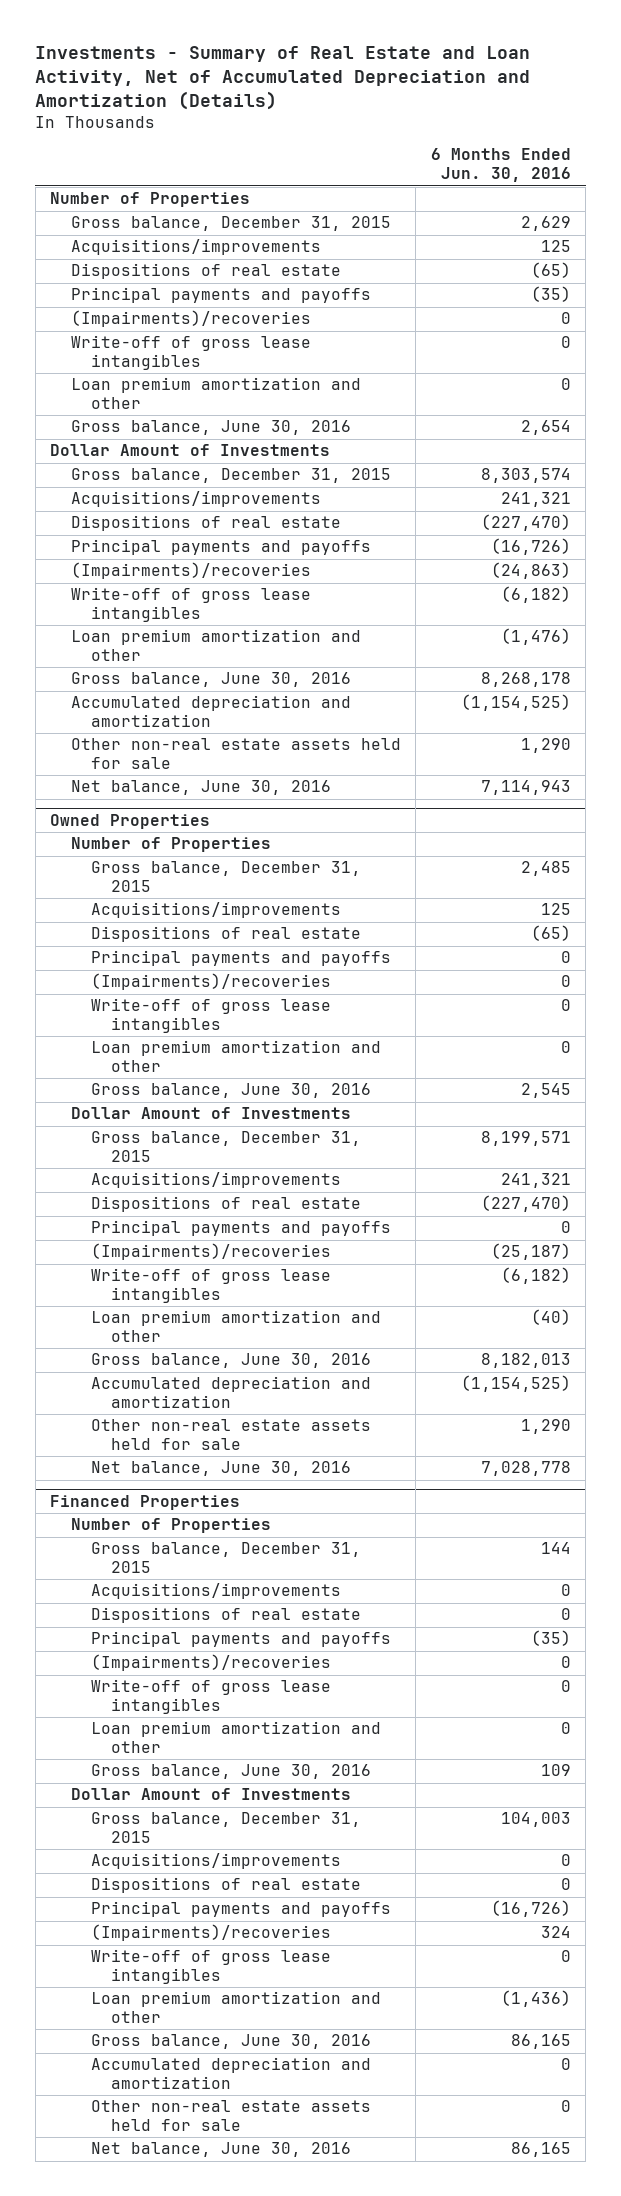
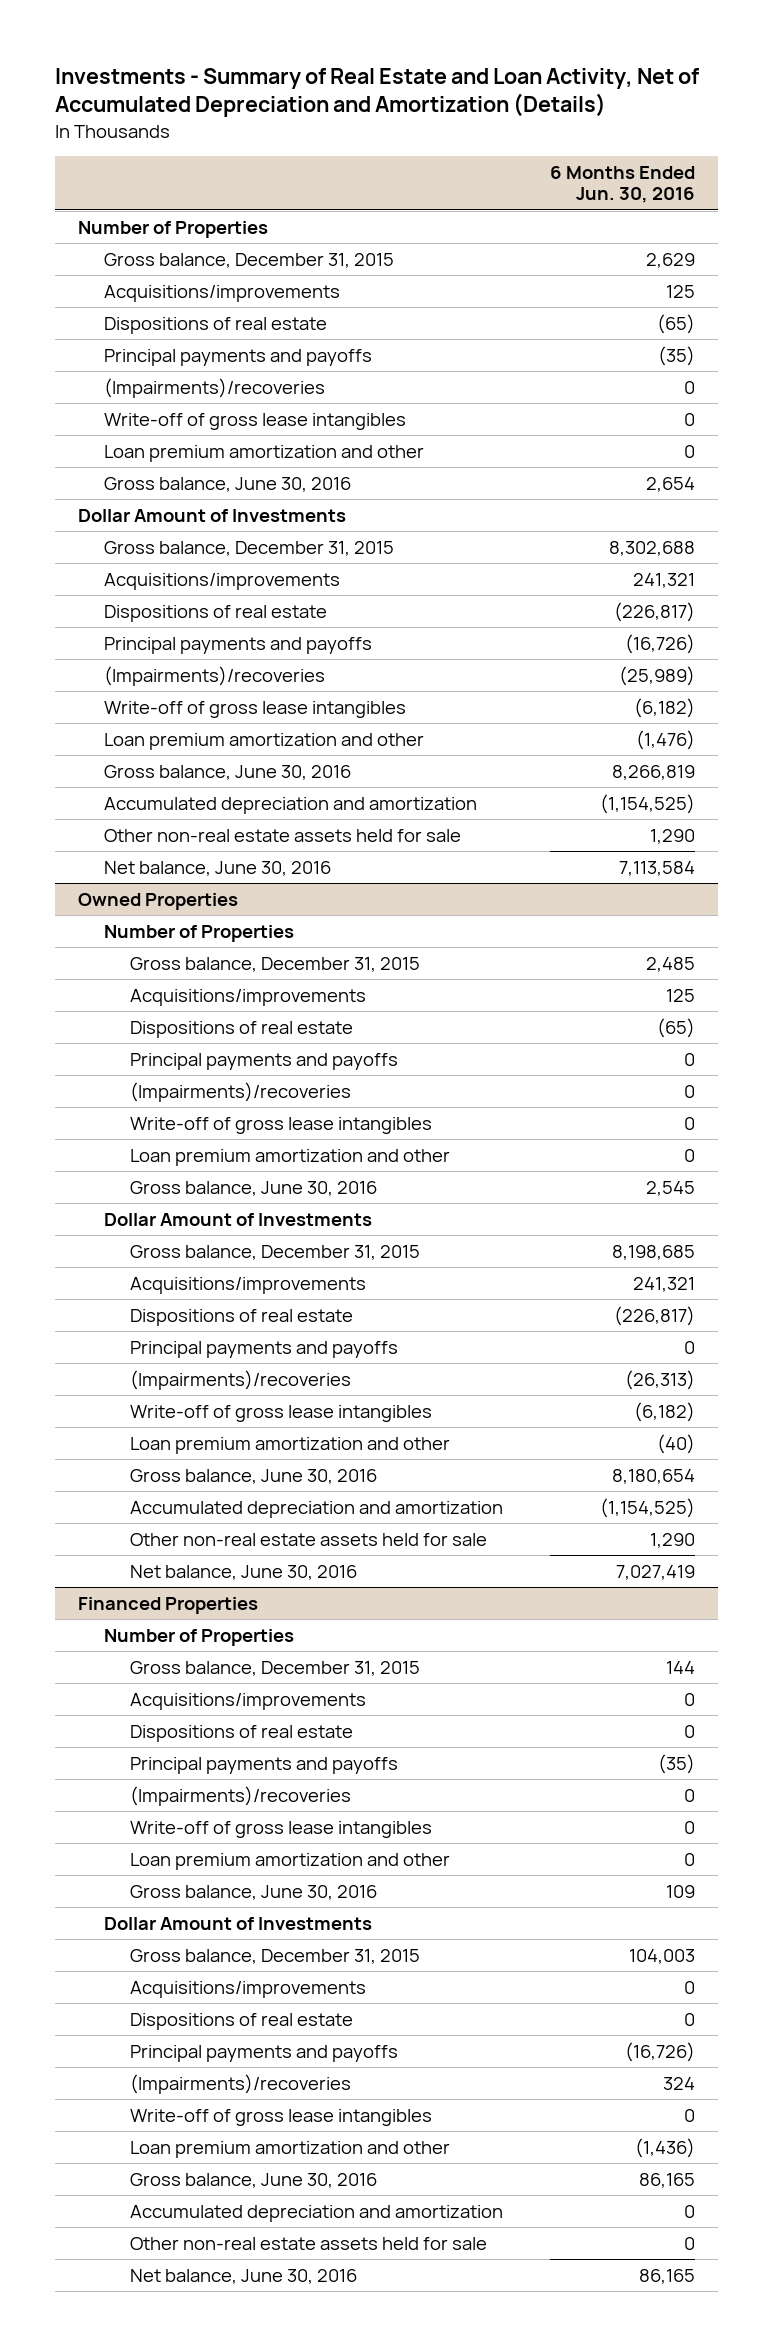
[480,468,571,484] 8,303,574 -> [608,540,695,556] 8,302,688
[480,514,571,532] (227,470) -> [613,601,695,622] (226,817)
[490,562,571,580] (24,863) -> [618,665,695,686] (25,989)
[480,672,571,688] 8,268,178 -> [611,764,695,780] 8,266,819
[480,780,571,796] 7,114,943 -> [618,860,695,876] 7,113,584
[480,1131,571,1147] 8,199,571 -> [611,1244,695,1260] 8,198,685
[480,1195,571,1213] (227,470) -> [613,1305,695,1326] (226,817)
[490,1243,571,1261] (25,187) -> [624,1369,695,1390] (26,313)
[480,1353,571,1369] 8,182,013 -> [611,1468,695,1484] 8,180,654
[480,1461,571,1477] 7,028,778 -> [615,1564,695,1580] 7,027,419

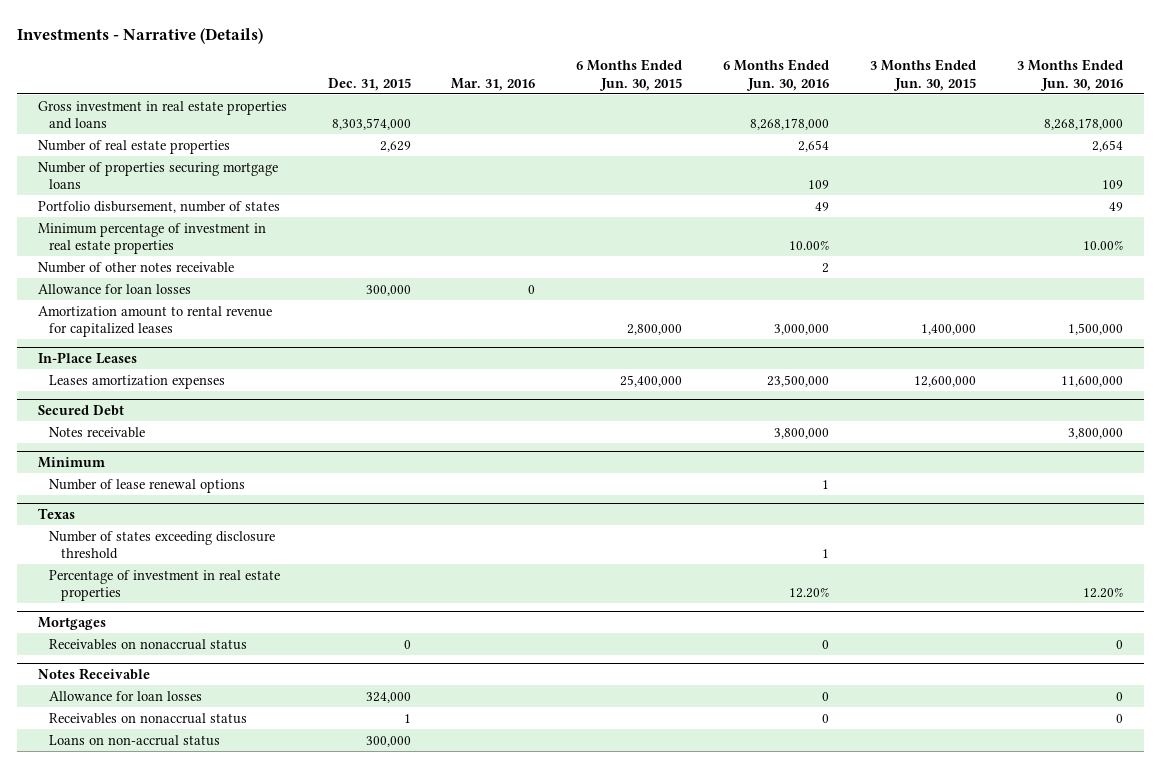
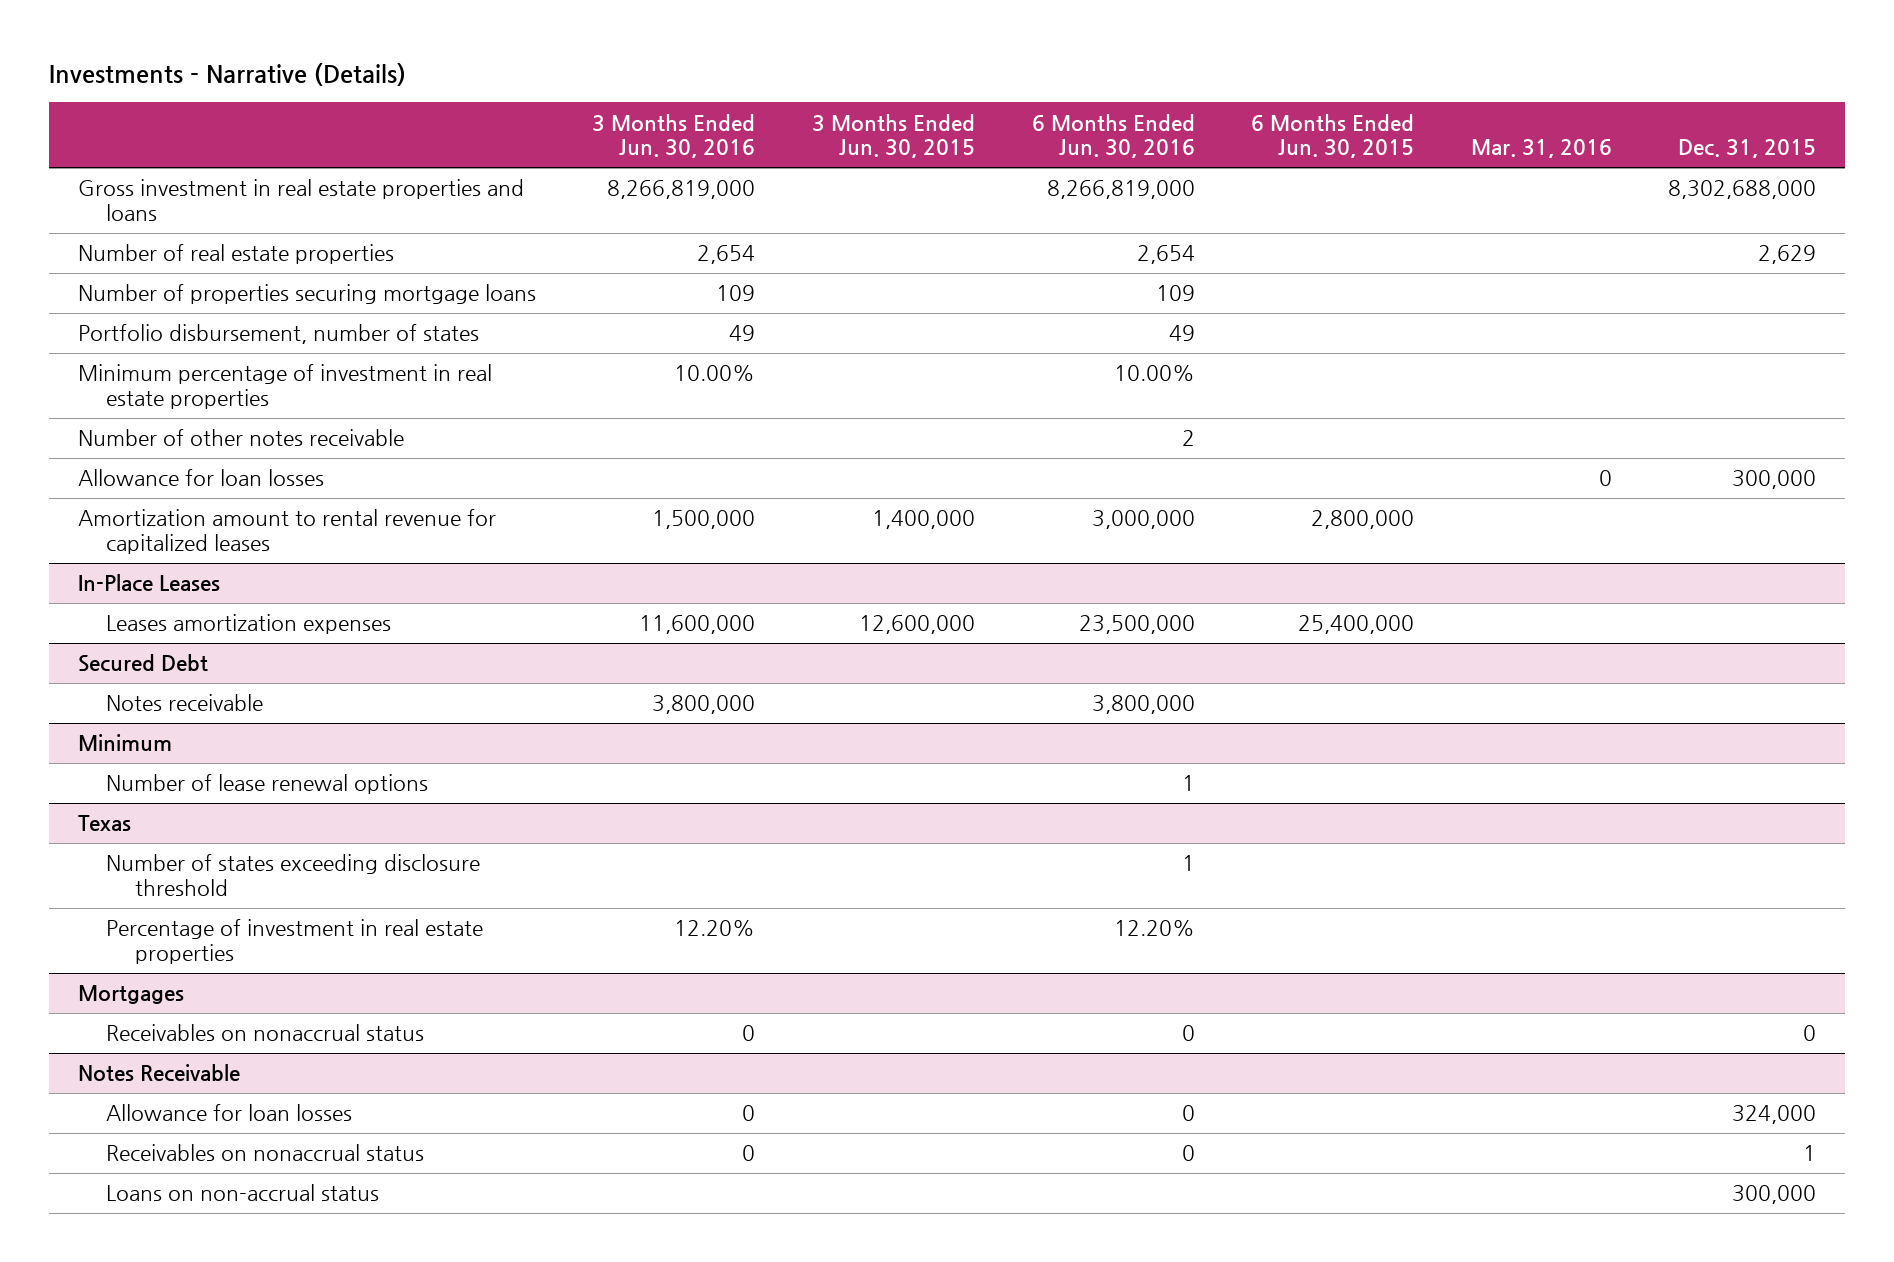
[331,118,411,131] 8,303,574,000 -> [1668,180,1817,200] 8,302,688,000
[750,118,830,131] 8,268,178,000 -> [1046,180,1195,200] 8,266,819,000
[1044,118,1124,131] 8,268,178,000 -> [607,180,756,200] 8,266,819,000

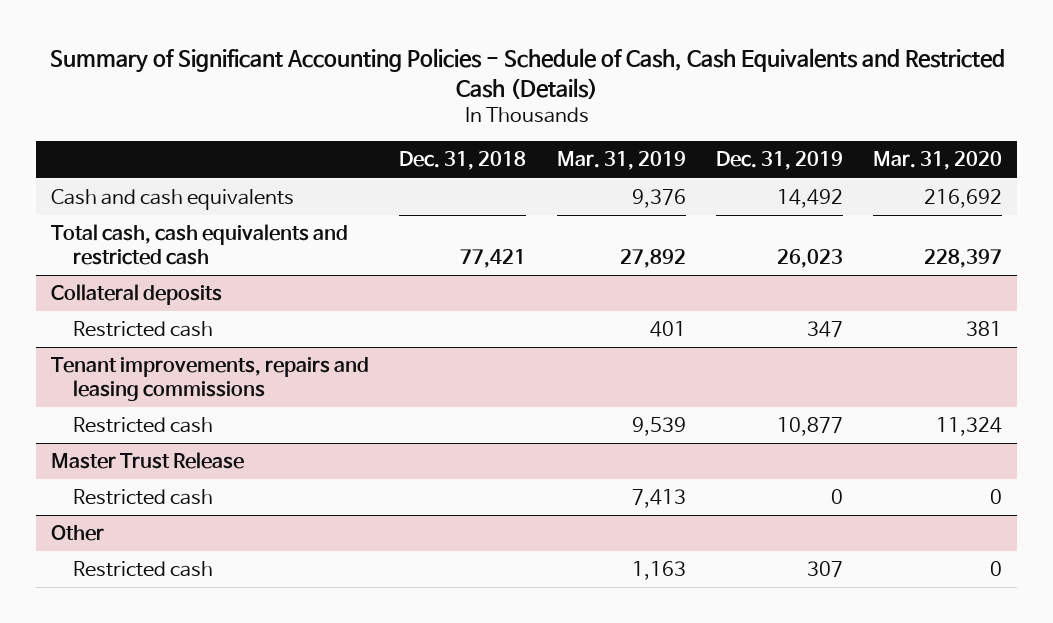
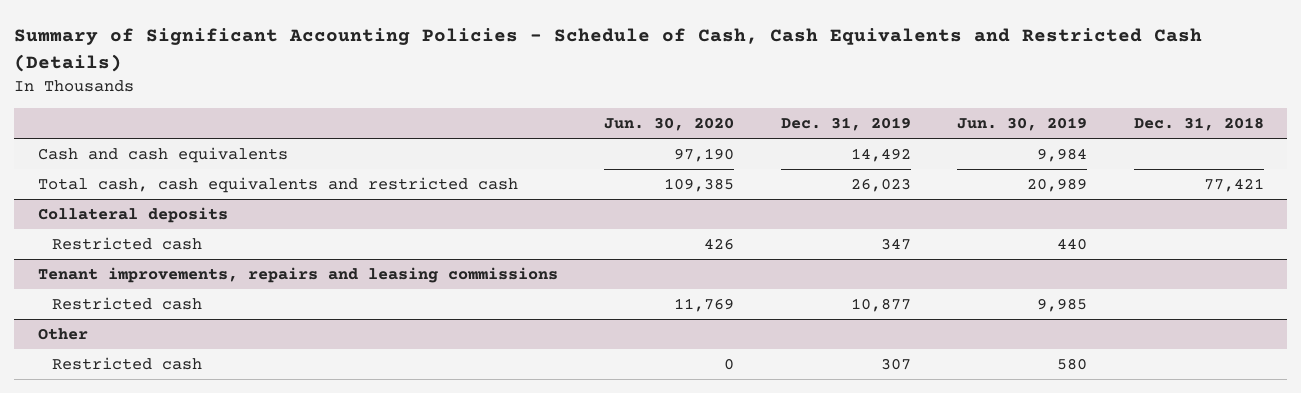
[556,151,686,171] Mar. 31, 2019 -> none
[872,151,1002,171] Mar. 31, 2020 -> none
none -> [604,117,735,132] Jun. 30, 2020
none -> [957,117,1088,132] Jun. 30, 2019
[51,451,245,469] Master Trust Release -> none
[72,488,213,505] Restricted cash -> none

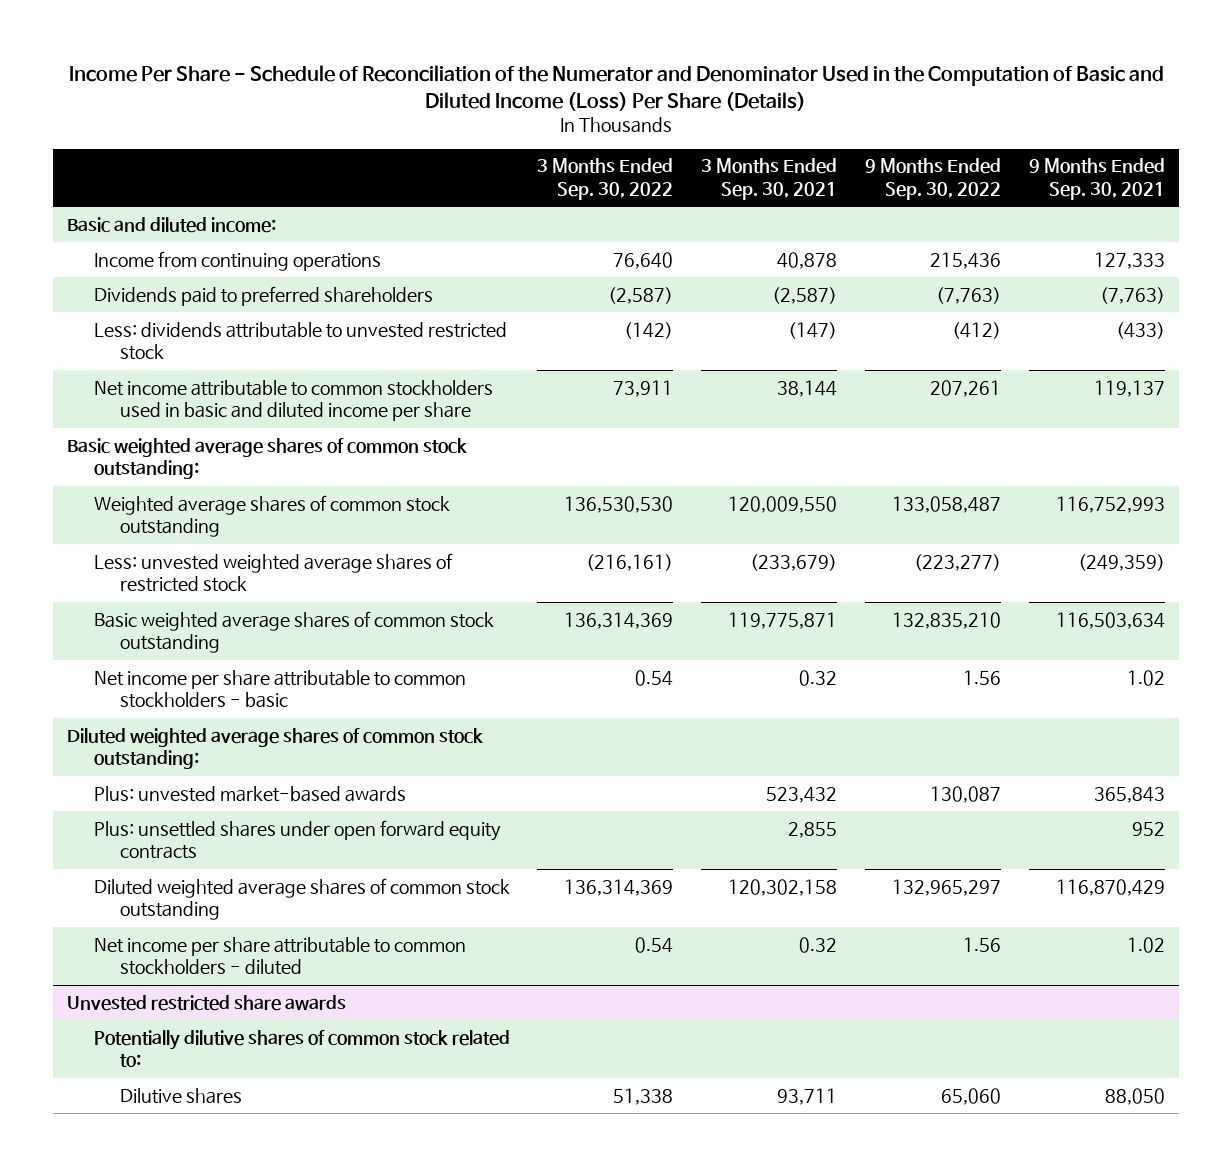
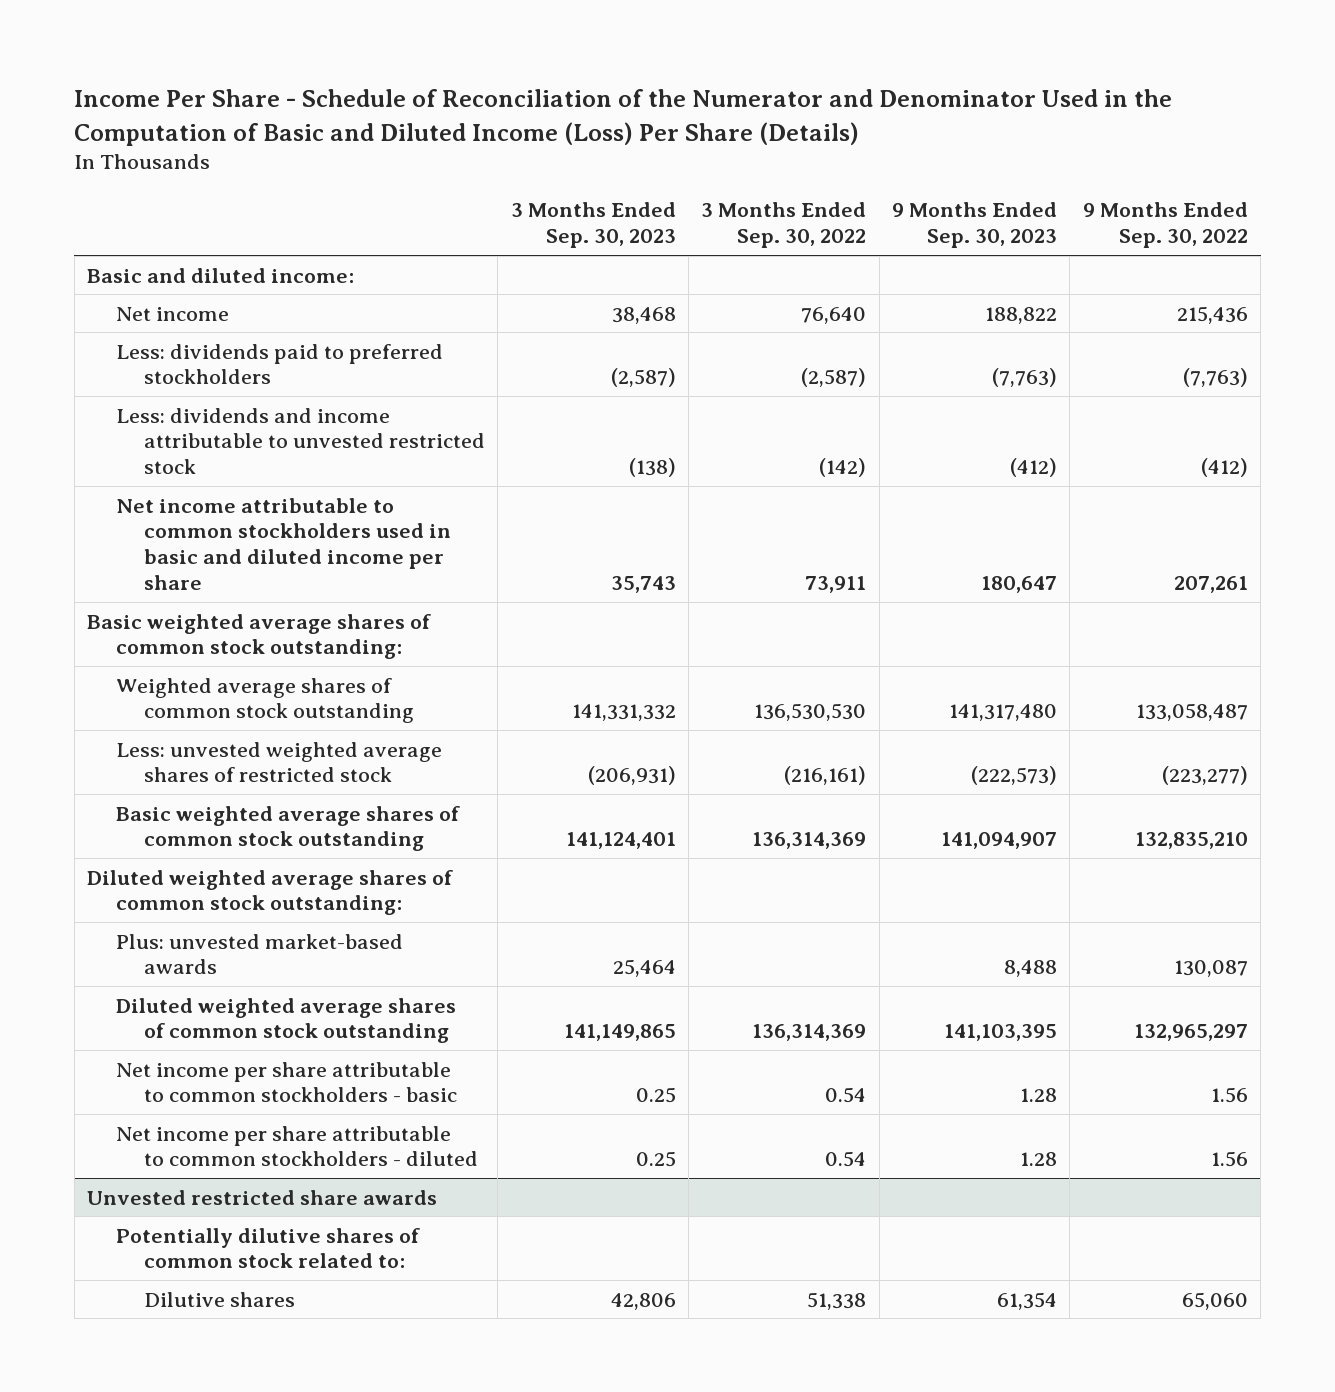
[701,158,838,200] 3 Months Ended Sep. 30, 2021 -> none
[1028,158,1165,200] 9 Months Ended Sep. 30, 2021 -> none
none -> [510,202,676,249] 3 Months Ended Sep. 30, 2023
none -> [892,202,1058,249] 9 Months Ended Sep. 30, 2023
[93,250,381,271] Income from continuing operations -> [115,306,229,321] Net income
[93,285,433,306] Dividends paid to preferred shareholders -> [115,343,443,385] Less: dividends paid to preferred stockholders
[93,321,507,361] Less: dividends attributable to unvested restricted stock -> [115,407,486,475] Less: dividends and income attributable to unvested restricted stock
[93,819,501,860] Plus: unsettled shares under open forward equity contracts -> none
[93,669,466,709] Net income per share attributable to common stockholders - basic -> [115,1061,458,1103] Net income per share attributable to common stockholders - basic

